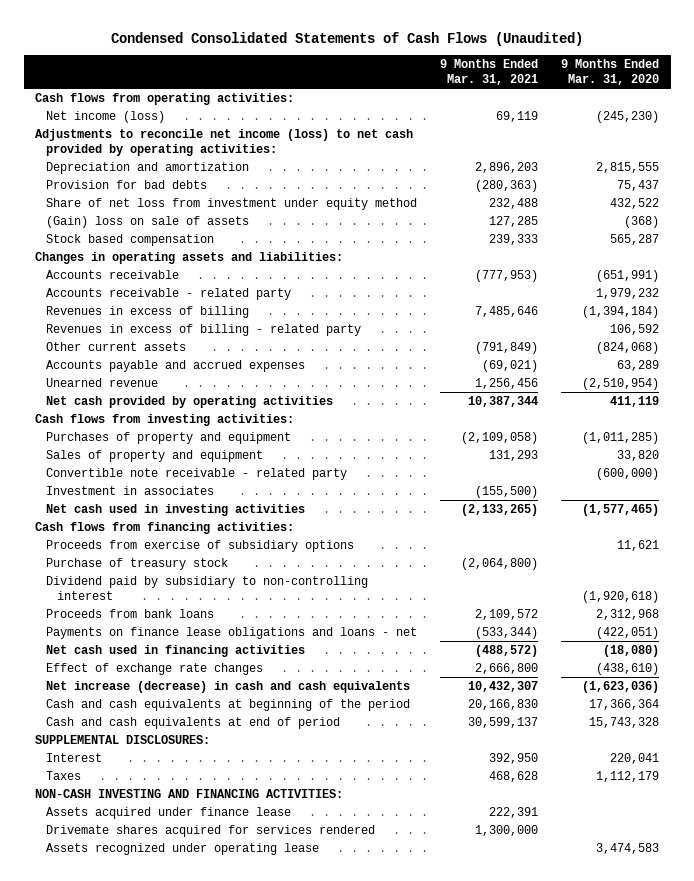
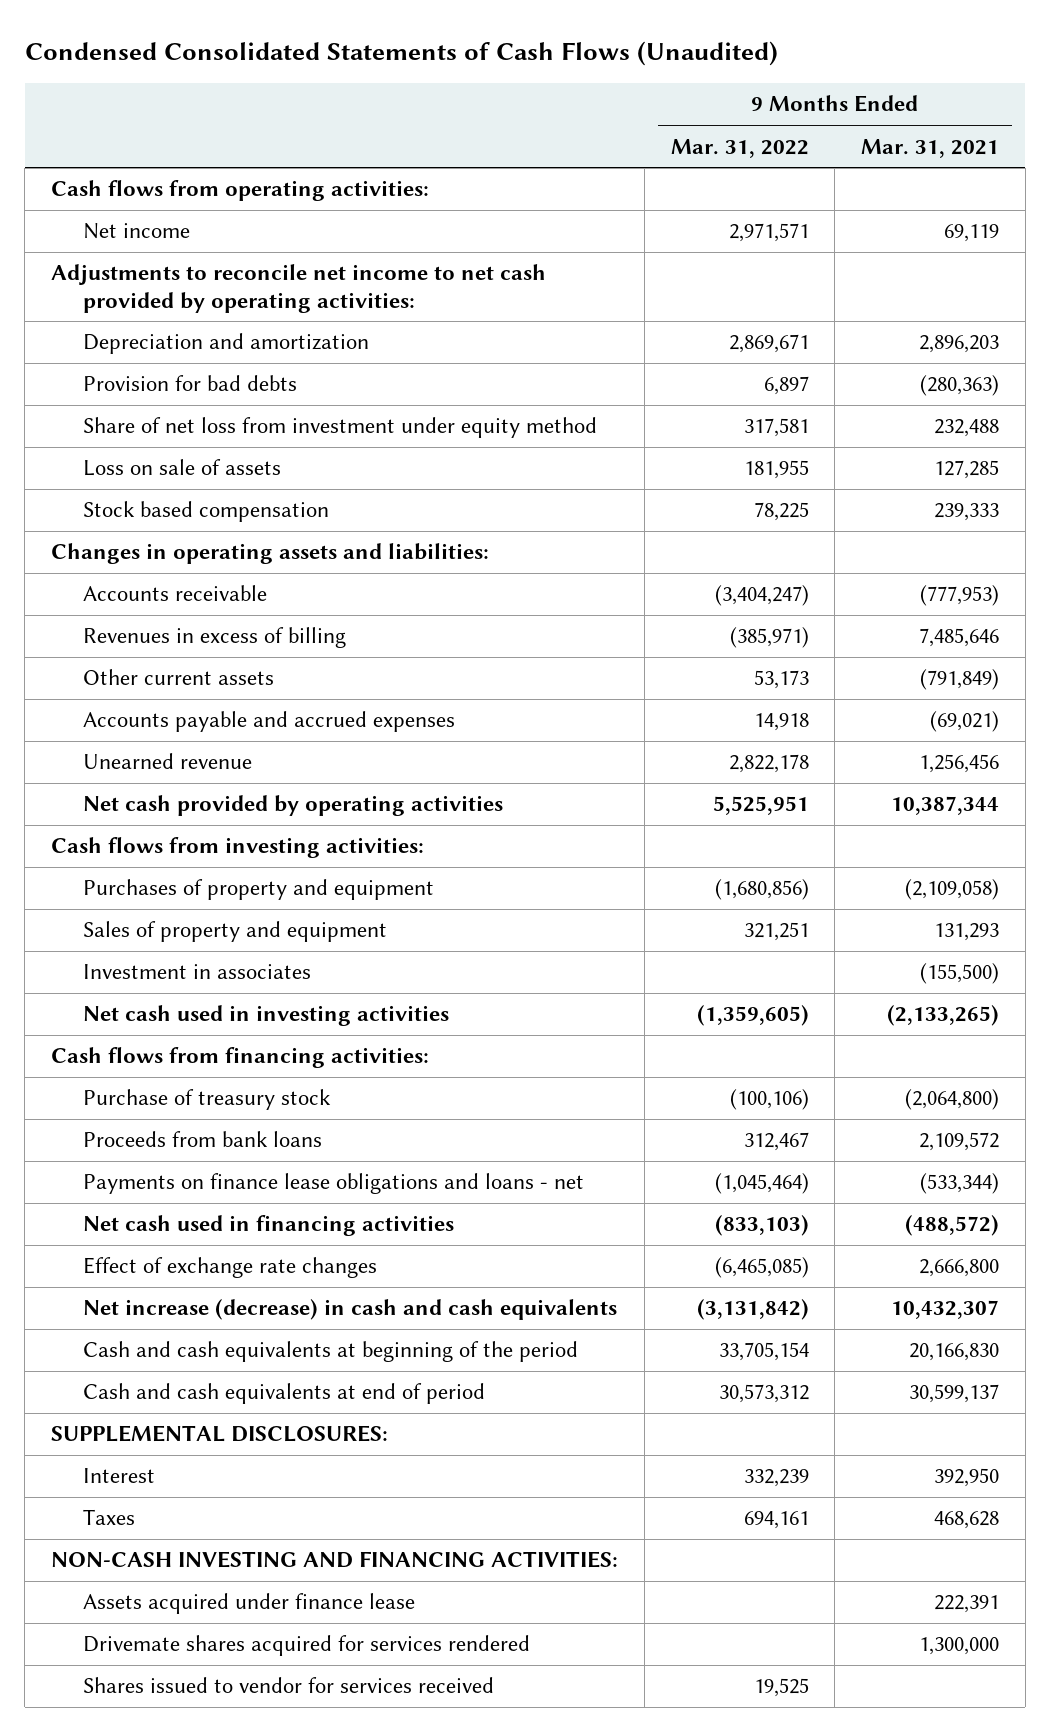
[561,58,660,86] 9 Months Ended Mar. 31, 2020 -> none
none -> [670,138,809,158] Mar. 31, 2022
[45,111,165,124] Net income (loss) -> [82,223,190,240] Net income
[35,129,414,157] Adjustments to reconcile net income (loss) to net cash provided by operating activities: -> [51,264,547,313] Adjustments to reconcile net income to net cash provided by operating activities:
[45,216,249,229] (Gain) loss on sale of assets -> [82,459,281,477] Loss on sale of assets
[45,288,291,301] Accounts receivable - related party -> none
[45,324,361,337] Revenues in excess of billing - related party -> none
[45,468,347,481] Convertible note receivable - related party -> none
[45,540,354,553] Proceeds from exercise of subsidiary options -> none
[45,576,368,601] Dividend paid by subsidiary to non-controlling interest -> none
[45,843,319,856] Assets recognized under operating lease -> none
none -> [82,1677,494,1694] Shares issued to vendor for services received

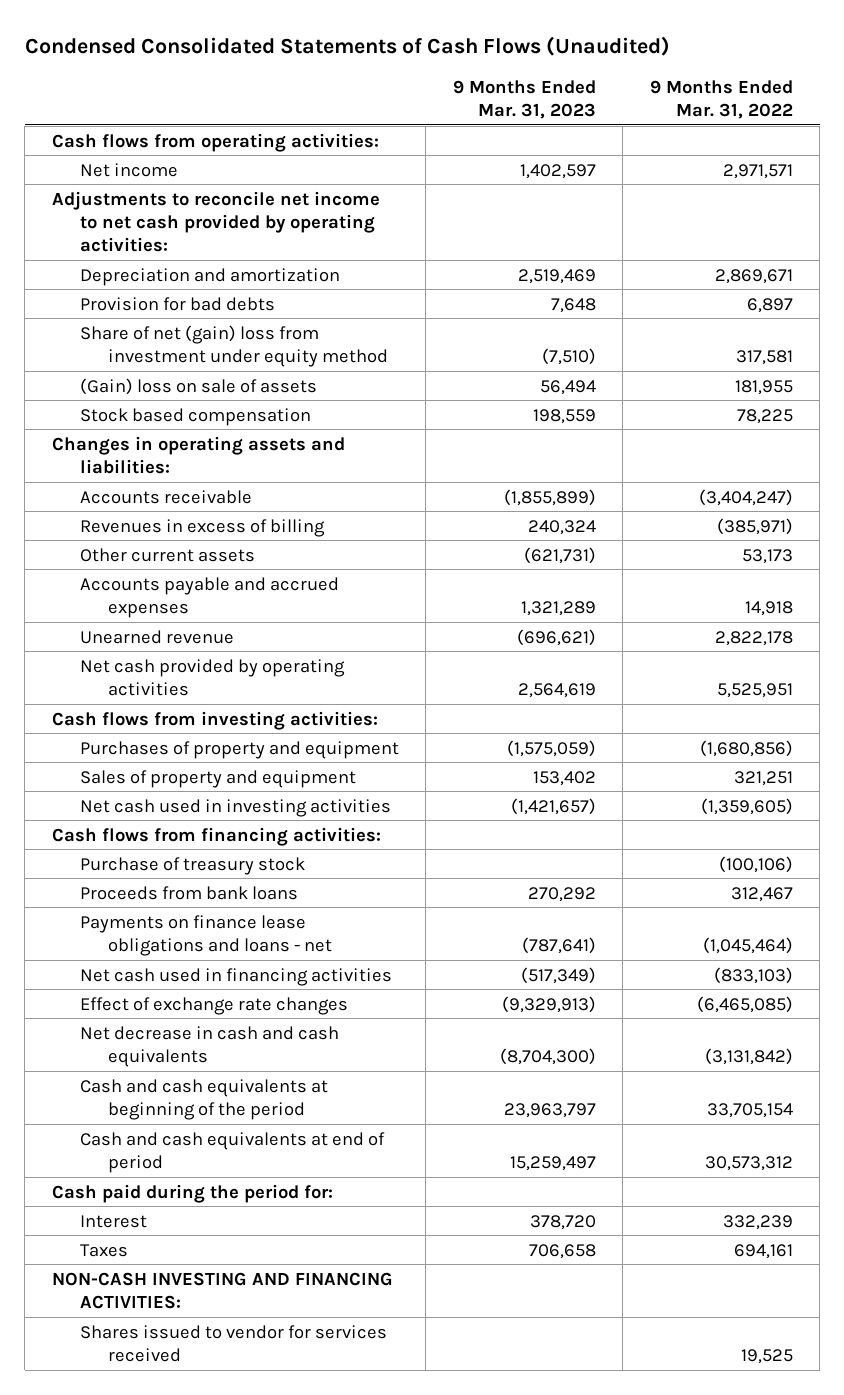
[861,138,1000,158] Mar. 31, 2021 -> none
none -> [452,79,596,119] 9 Months Ended Mar. 31, 2023
[82,417,597,439] Share of net loss from investment under equity method -> [79,324,388,367] Share of net (gain) loss from investment under equity method
[82,459,281,477] Loss on sale of assets -> [79,377,317,395] (Gain) loss on sale of assets
[82,964,311,980] Investment in associates -> none
[82,1299,617,1321] Net increase (decrease) in cash and cash equivalents -> [79,1025,339,1067] Net decrease in cash and cash equivalents
[51,1425,389,1443] SUPPLEMENTAL DISCLOSURES: -> none
none -> [51,1183,333,1203] Cash paid during the period for:
[82,1593,415,1615] Assets acquired under finance lease -> none
[82,1635,530,1657] Drivemate shares acquired for services rendered -> none

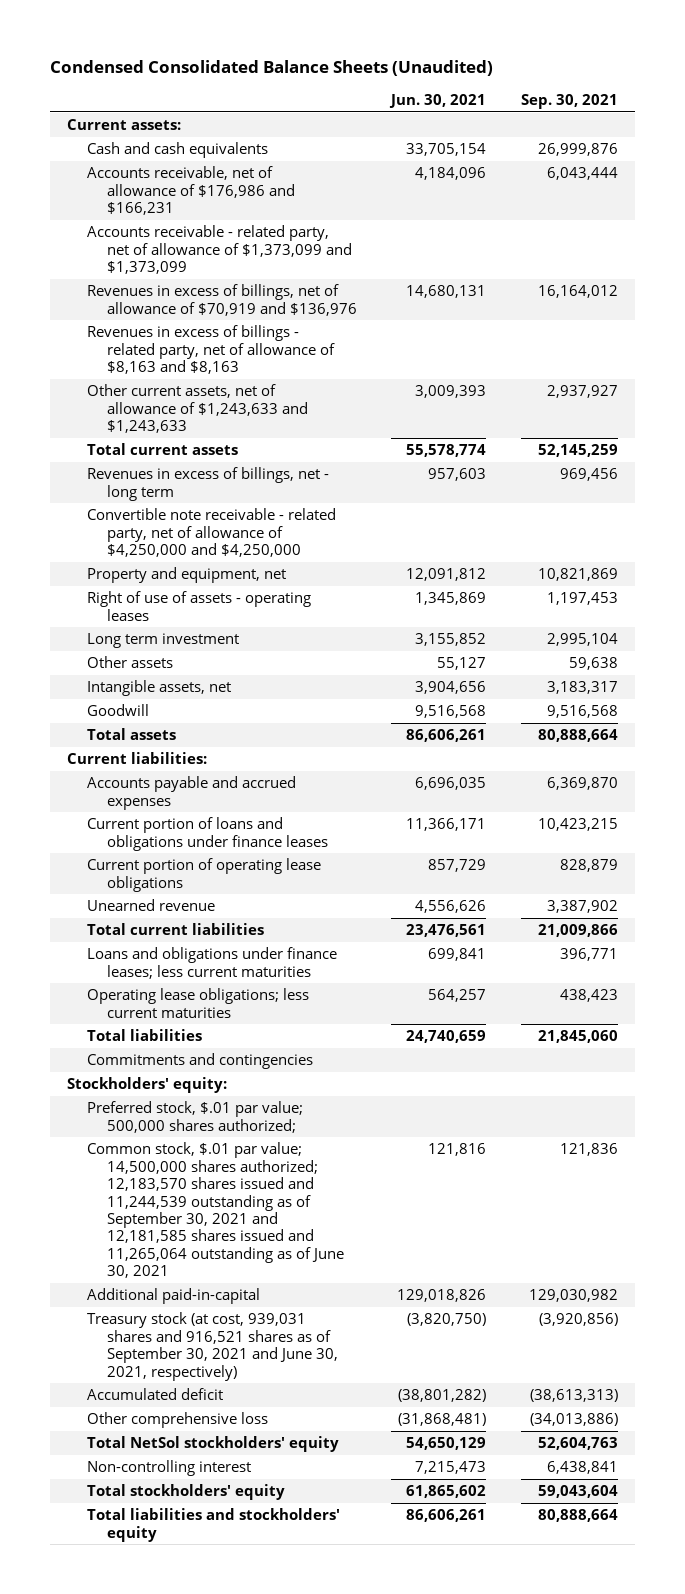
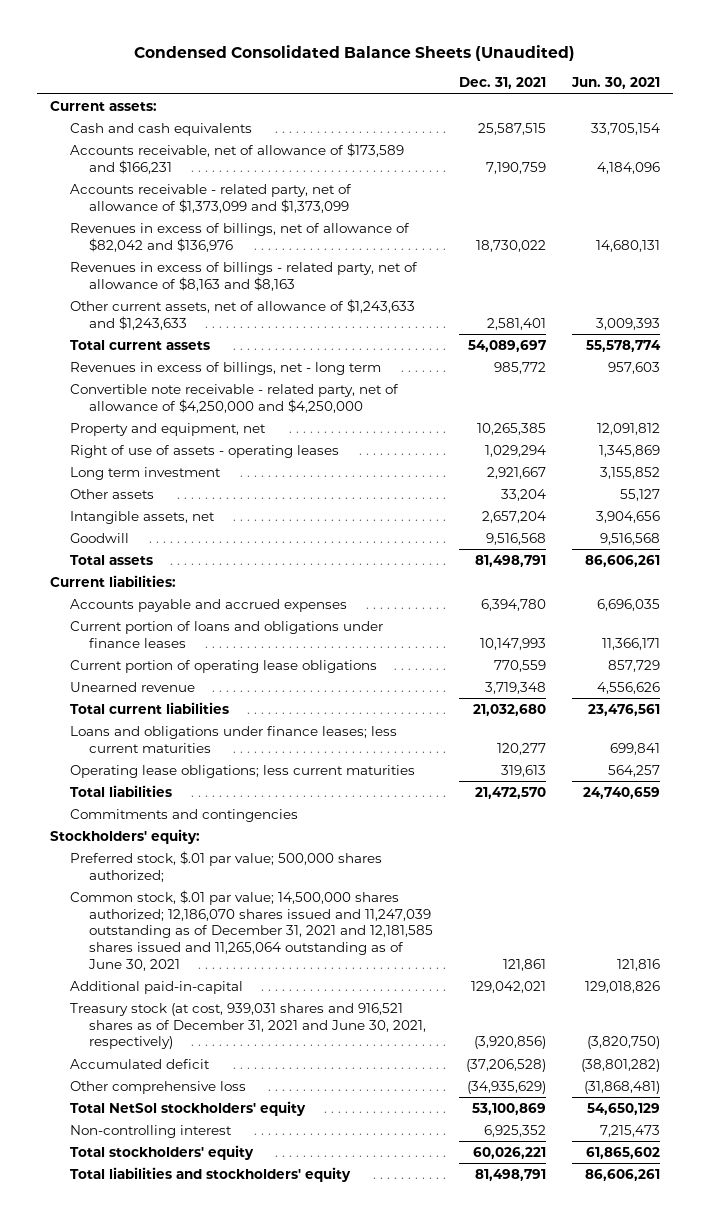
[520,94,618,110] Sep. 30, 2021 -> none
none -> [458,77,546,90] Dec. 31, 2021
[87,166,296,216] Accounts receivable, net of allowance of $176,986 and $166,231 -> [69,142,404,174] Accounts receivable, net of allowance of $173,589 and $166,231
[87,284,358,316] Revenues in excess of billings, net of allowance of $70,919 and $136,976 -> [69,222,410,252] Revenues in excess of billings, net of allowance of $82,042 and $136,976
[87,1142,345,1279] Common stock, $.01 par value; 14,500,000 shares authorized; 12,183,570 shares issued and 11,244,539 outstanding as of September 30, 2021 and 12,181,585 shares issued and 11,265,064 outstanding as of June 30, 2021 -> [69,889,433,971] Common stock, $.01 par value; 14,500,000 shares authorized; 12,186,070 shares issued and 11,247,039 outstanding as of December 31, 2021 and 12,181,585 shares issued and 11,265,064 outstanding as of June 30, 2021
[87,1312,339,1381] Treasury stock (at cost, 939,031 shares and 916,521 shares as of September 30, 2021 and June 30, 2021, respectively) -> [69,1002,426,1050] Treasury stock (at cost, 939,031 shares and 916,521 shares as of December 31, 2021 and June 30, 2021, respectively)

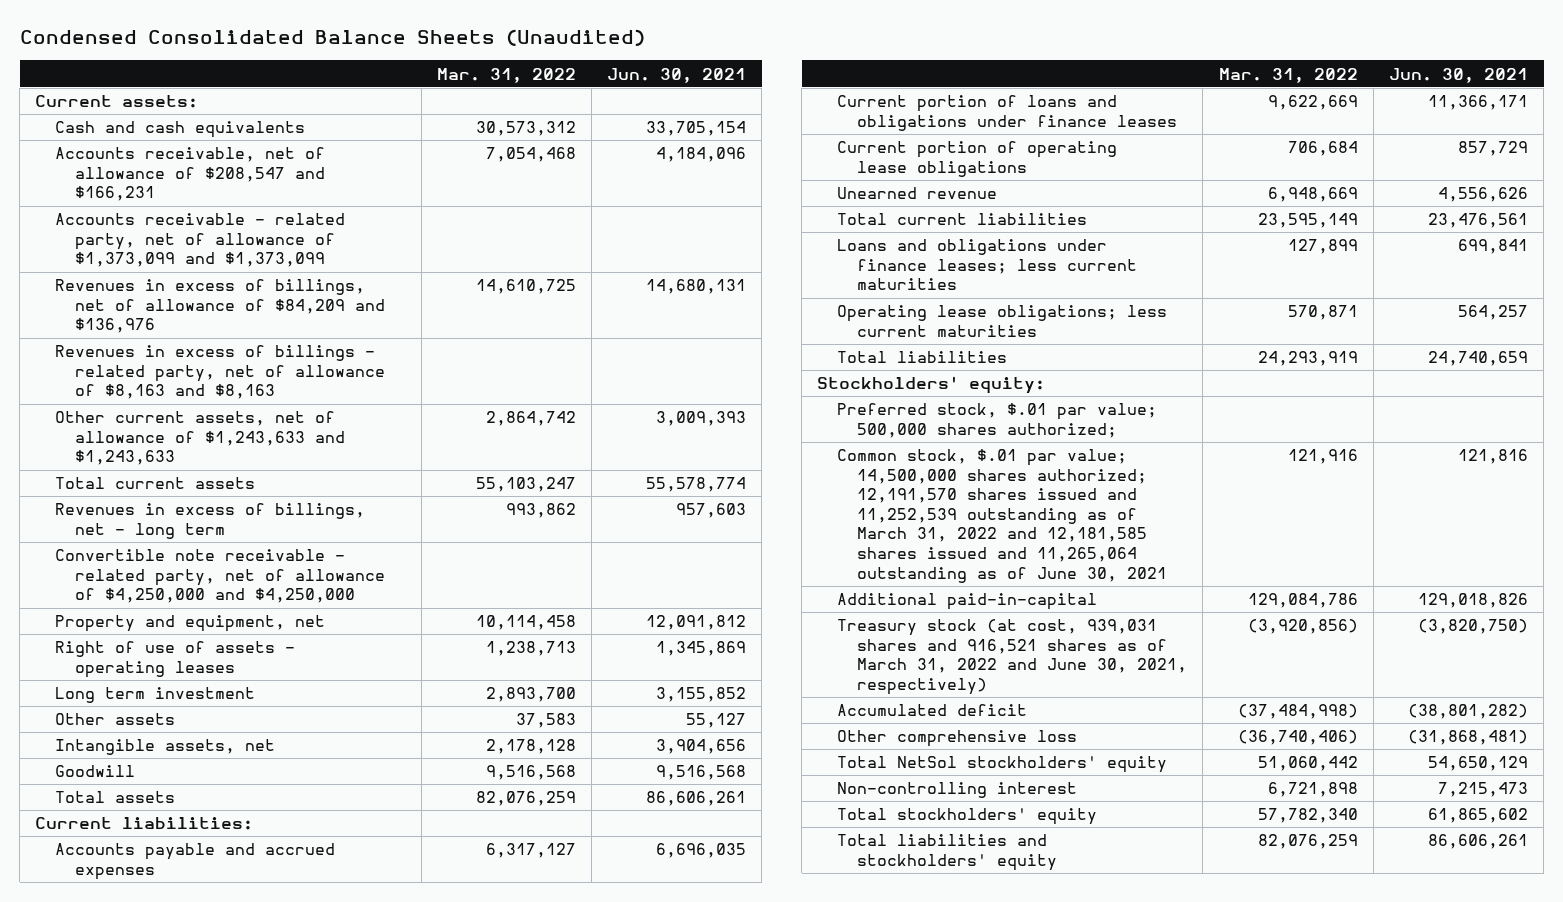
[458,77,546,90] Dec. 31, 2021 -> none
none -> [436,67,576,83] Mar. 31, 2022
[69,142,404,174] Accounts receivable, net of allowance of $173,589 and $166,231 -> [55,147,326,202] Accounts receivable, net of allowance of $208,547 and $166,231
[69,222,410,252] Revenues in excess of billings, net of allowance of $82,042 and $136,976 -> [55,279,386,334] Revenues in excess of billings, net of allowance of $84,209 and $136,976
[69,808,298,822] Commitments and contingencies -> none
[69,889,433,971] Common stock, $.01 par value; 14,500,000 shares authorized; 12,186,070 shares issued and 11,247,039 outstanding as of December 31, 2021 and 12,181,585 shares issued and 11,265,064 outstanding as of June 30, 2021 -> [837,449,1168,583] Common stock, $.01 par value; 14,500,000 shares authorized; 12,191,570 shares issued and 11,252,539 outstanding as of March 31, 2022 and 12,181,585 shares issued and 11,265,064 outstanding as of June 30, 2021
[69,1002,426,1050] Treasury stock (at cost, 939,031 shares and 916,521 shares as of December 31, 2021 and June 30, 2021, respectively) -> [837,619,1188,695] Treasury stock (at cost, 939,031 shares and 916,521 shares as of March 31, 2022 and June 30, 2021, respectively)

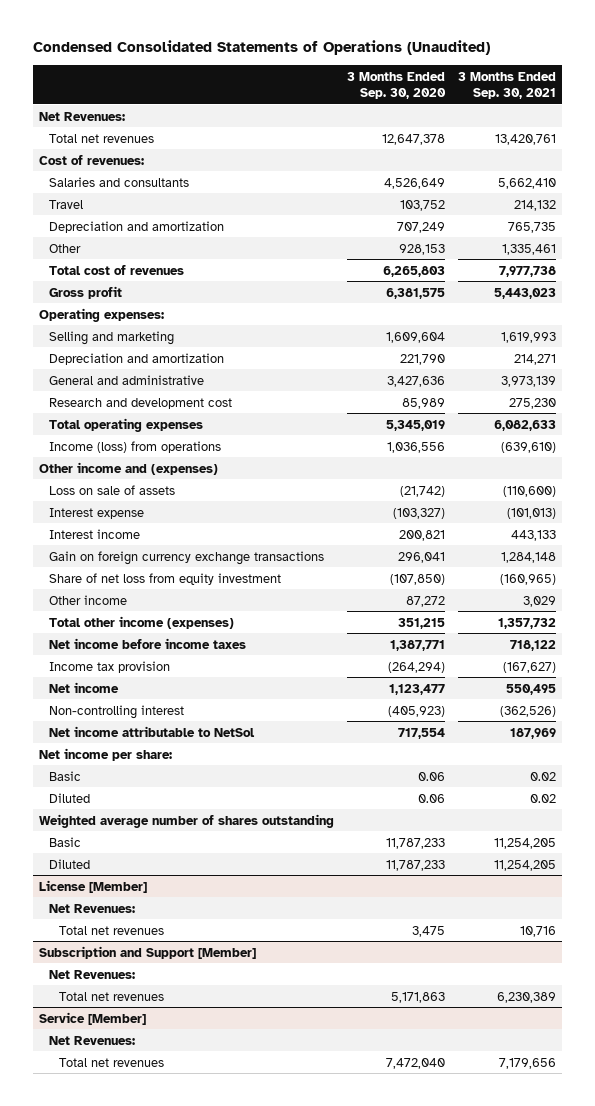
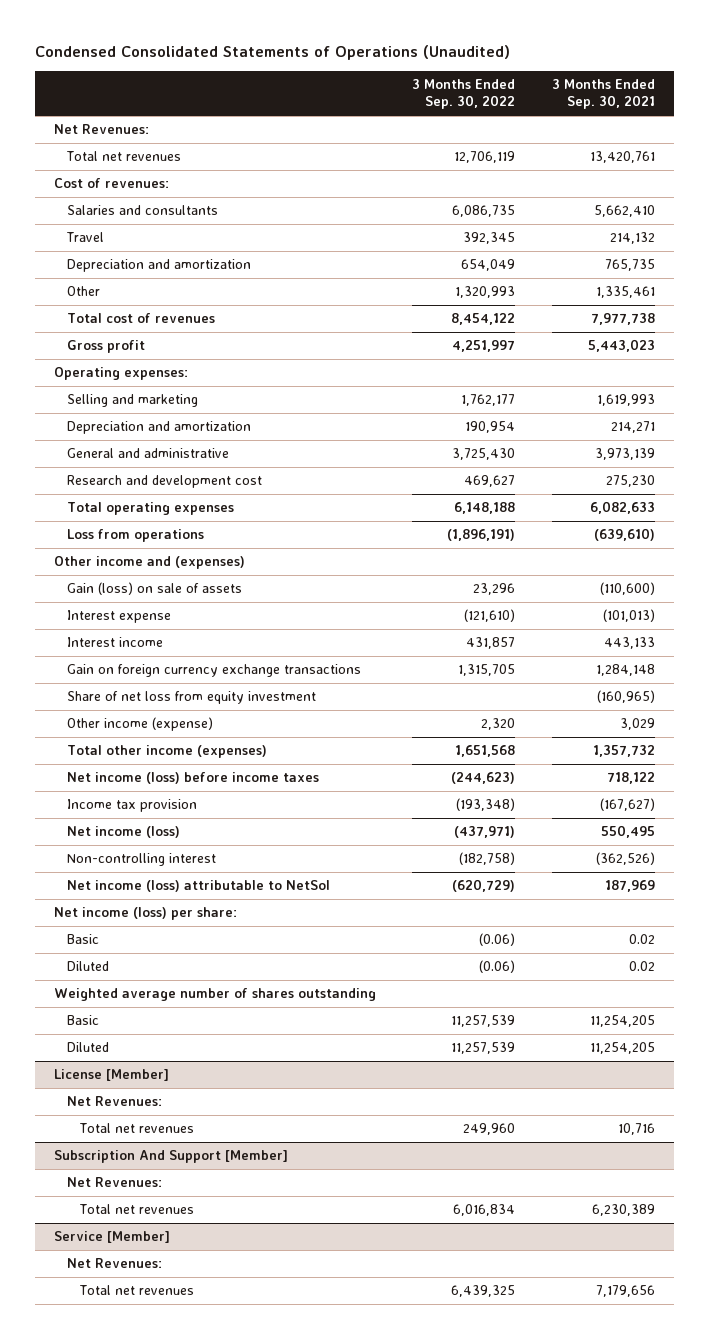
[346,71,446,99] 3 Months Ended Sep. 30, 2020 -> none
none -> [412,79,516,110] 3 Months Ended Sep. 30, 2022
[49,440,222,453] Income (loss) from operations -> [66,529,204,543] Loss from operations
[49,484,176,495] Loss on sale of assets -> [66,582,242,596] Gain (loss) on sale of assets
[49,594,128,605] Other income -> [66,717,213,732] Other income (expense)
[49,637,247,649] Net income before income taxes -> [66,772,319,785] Net income (loss) before income taxes
[49,681,120,693] Net income -> [66,826,180,839] Net income (loss)
[49,725,256,737] Net income attributable to NetSol -> [66,880,330,893] Net income (loss) attributable to NetSol
[39,747,173,761] Net income per share: -> [53,907,237,921] Net income (loss) per share:
[39,945,257,959] Subscription and Support [Member] -> [53,1150,288,1164] Subscription And Support [Member]

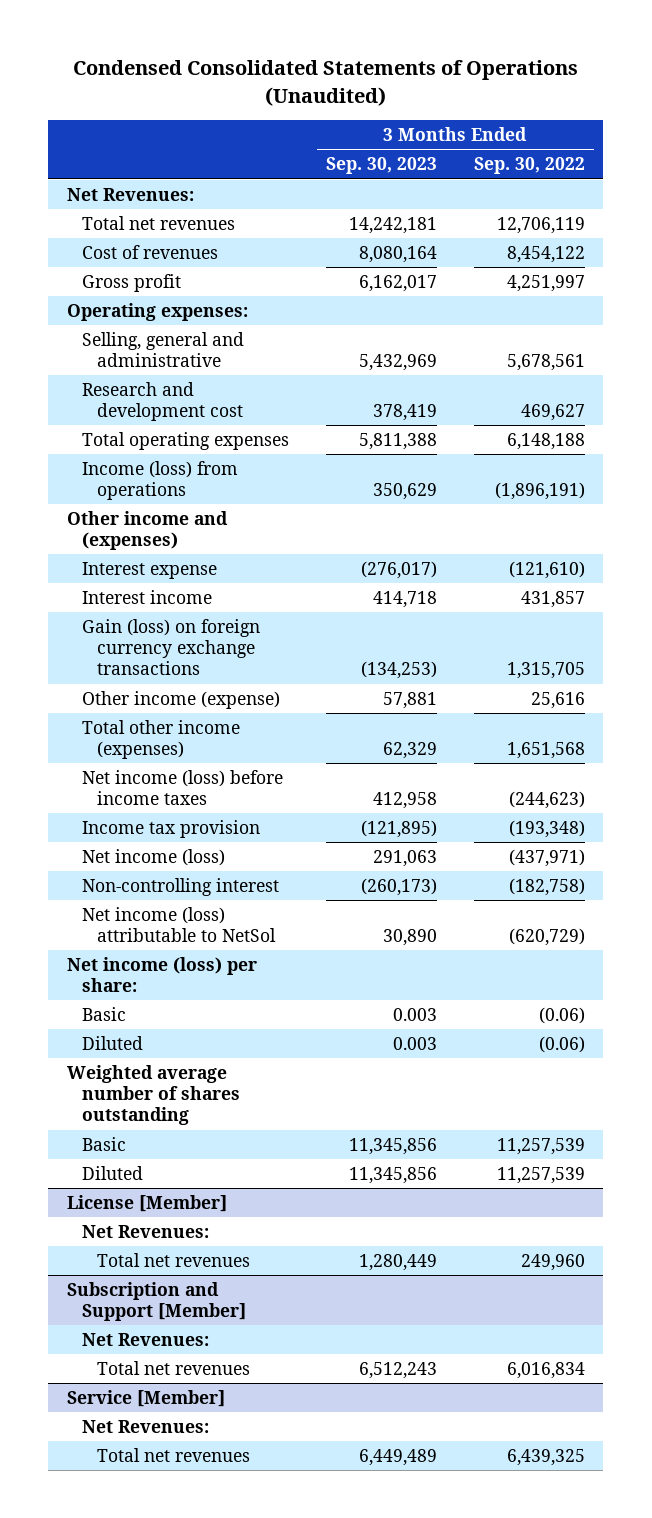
[552,79,656,110] 3 Months Ended Sep. 30, 2021 -> none
none -> [326,157,438,175] Sep. 30, 2023
[53,178,169,189] Cost of revenues: -> none
[66,205,218,216] Salaries and consultants -> none
[65,232,104,243] Travel -> none
[66,259,251,273] Depreciation and amortization -> none
[66,286,100,297] Other -> none
[66,313,215,324] Total cost of revenues -> [82,244,219,259] Cost of revenues
[66,421,251,435] Depreciation and amortization -> none
[66,448,229,459] General and administrative -> none
[66,394,198,408] Selling and marketing -> [82,331,245,368] Selling, general and administrative
[461,394,516,407] 1,762,177 -> [506,354,585,372] 5,678,561
[66,529,204,543] Loss from operations -> [82,460,239,501] Income (loss) from operations
[66,582,242,596] Gain (loss) on sale of assets -> none
[66,691,316,705] Share of net loss from equity investment -> none
[66,664,361,678] Gain on foreign currency exchange transactions -> [82,618,261,676] Gain (loss) on foreign currency exchange transactions
[481,718,516,731] 2,320 -> [530,691,585,709] 25,616
[53,1150,288,1164] Subscription And Support [Member] -> [66,1281,247,1322] Subscription and Support [Member]

